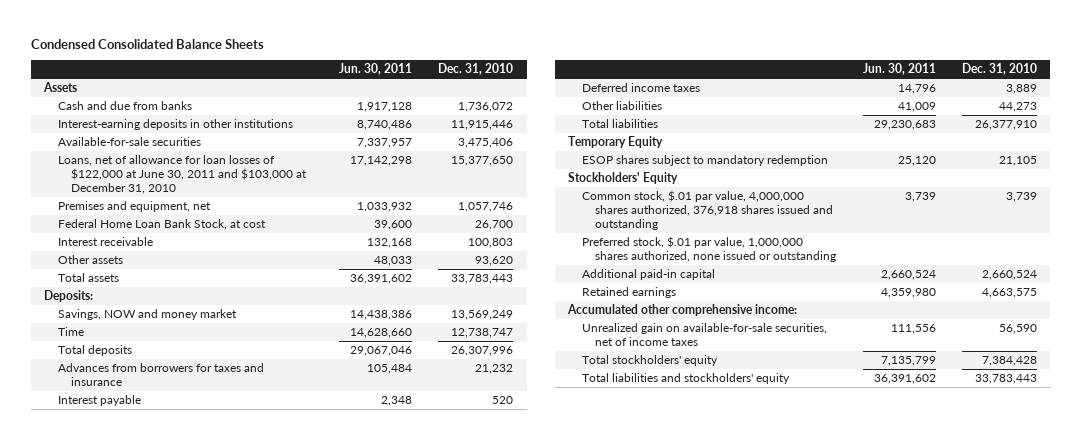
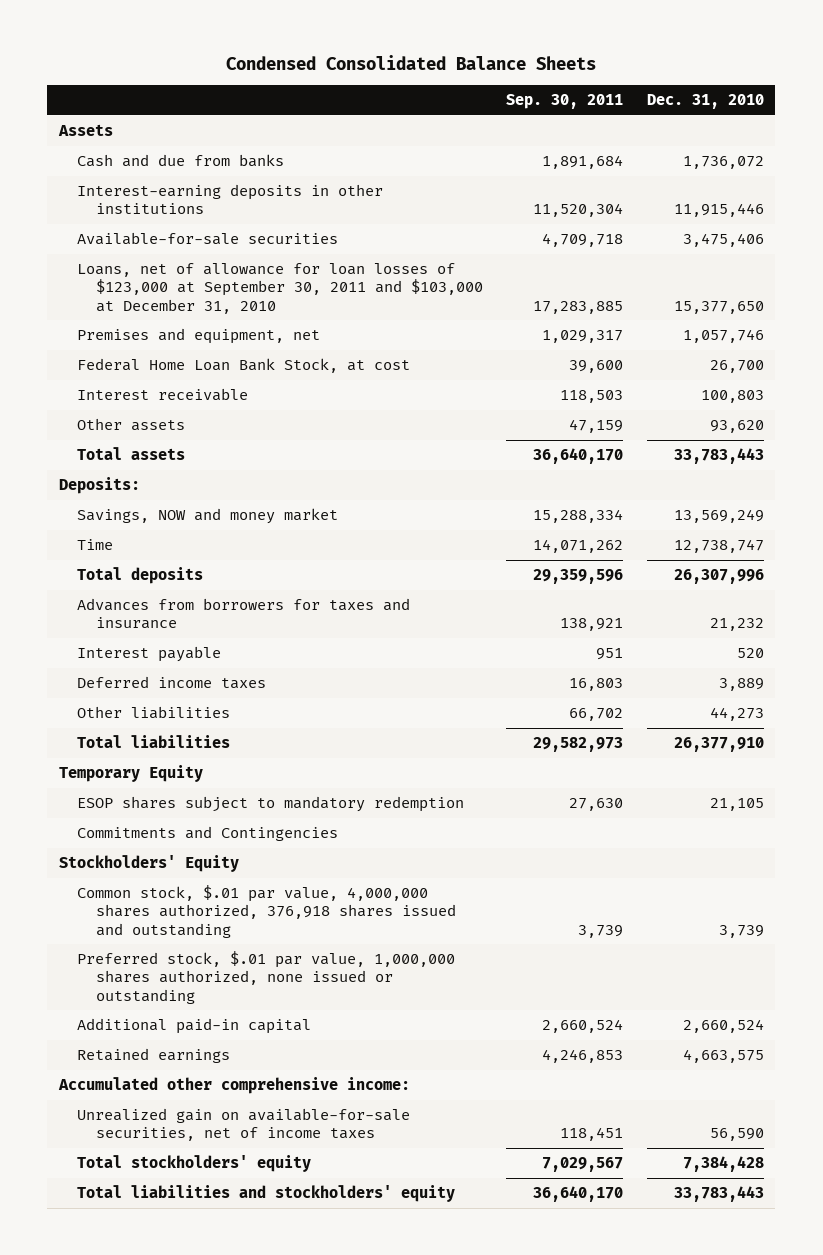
[338,63,412,76] Jun. 30, 2011 -> none
none -> [506,94,624,110] Sep. 30, 2011
[57,155,308,195] Loans, net of allowance for loan losses of $122,000 at June 30, 2011 and $103,000 at December 31, 2010 -> [77,263,483,314] Loans, net of allowance for loan losses of $123,000 at September 30, 2011 and $103,000 at December 31, 2010
none -> [77,826,339,842] Commitments and Contingencies

